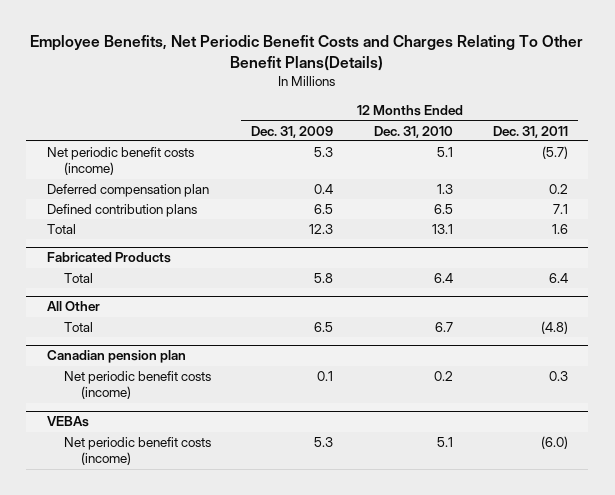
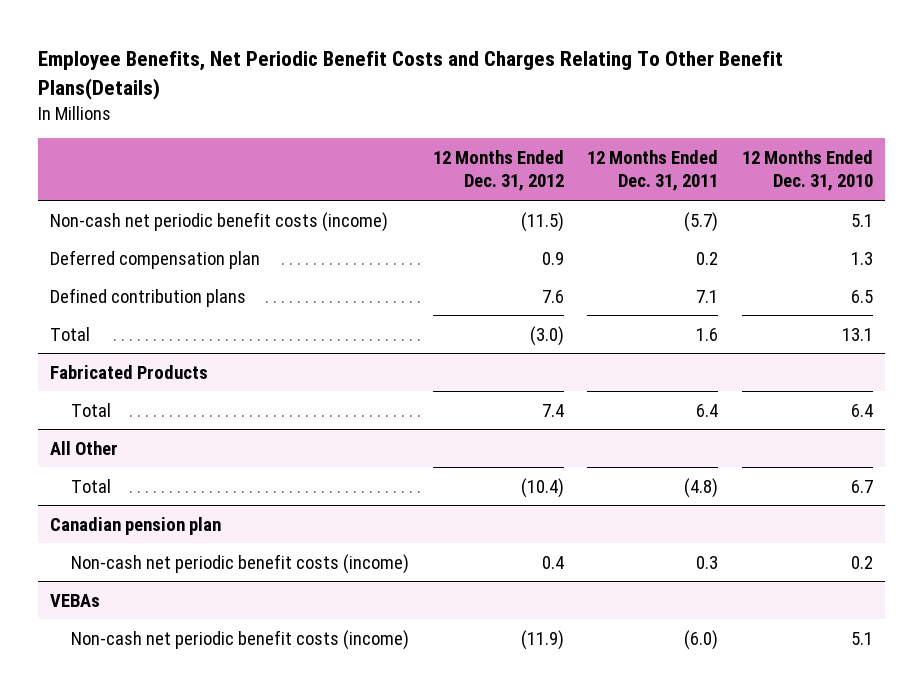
[251,125,334,138] Dec. 31, 2009 -> none
none -> [432,149,564,192] 12 Months Ended Dec. 31, 2012
[46,147,194,176] Net periodic benefit costs (income) -> [49,211,388,232] Non-cash net periodic benefit costs (income)
[63,371,211,400] Net periodic benefit costs (income) -> [71,553,410,574] Non-cash net periodic benefit costs (income)
[63,437,211,466] Net periodic benefit costs (income) -> [71,629,410,650] Non-cash net periodic benefit costs (income)

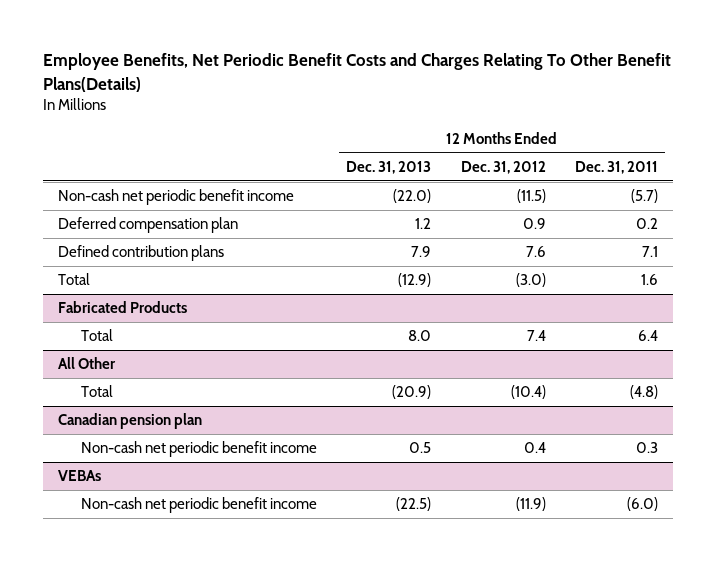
[741,149,873,192] 12 Months Ended Dec. 31, 2010 -> none
none -> [346,160,432,174] Dec. 31, 2013
[49,211,388,232] Non-cash net periodic benefit costs (income) -> [57,189,294,206] Non-cash net periodic benefit income
[71,553,410,574] Non-cash net periodic benefit costs (income) -> [80,441,317,458] Non-cash net periodic benefit income
[71,629,410,650] Non-cash net periodic benefit costs (income) -> [80,497,317,514] Non-cash net periodic benefit income

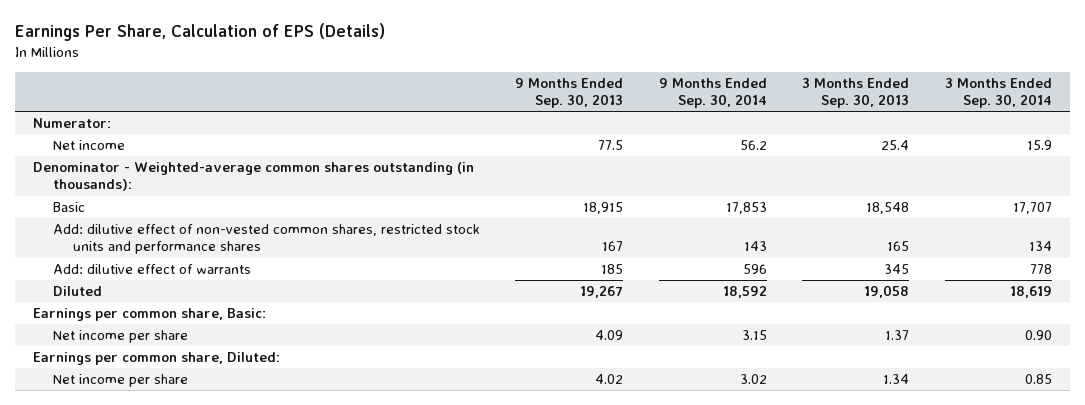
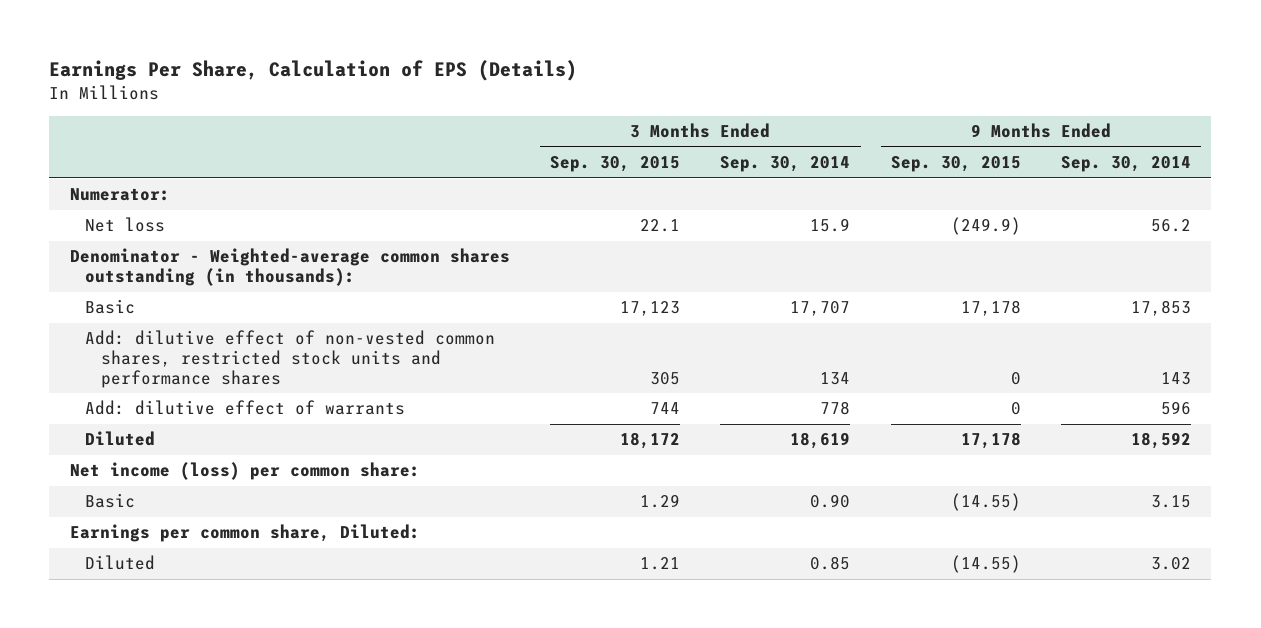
[515,77,624,109] 9 Months Ended Sep. 30, 2013 -> none
[802,77,910,109] 3 Months Ended Sep. 30, 2013 -> none
none -> [550,156,681,173] Sep. 30, 2015
none -> [890,156,1021,173] Sep. 30, 2015
[52,140,125,151] Net income -> [85,217,166,233] Net loss
[32,308,266,322] Earnings per common share, Basic: -> [69,462,420,481] Net income (loss) per common share:
[52,330,188,344] Net income per share -> [85,493,136,509] Basic
[52,374,188,388] Net income per share -> [85,555,156,571] Diluted

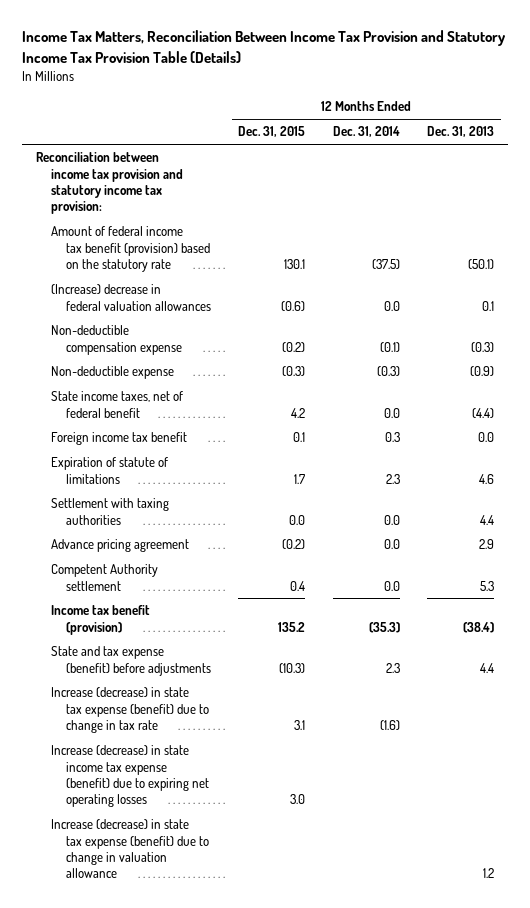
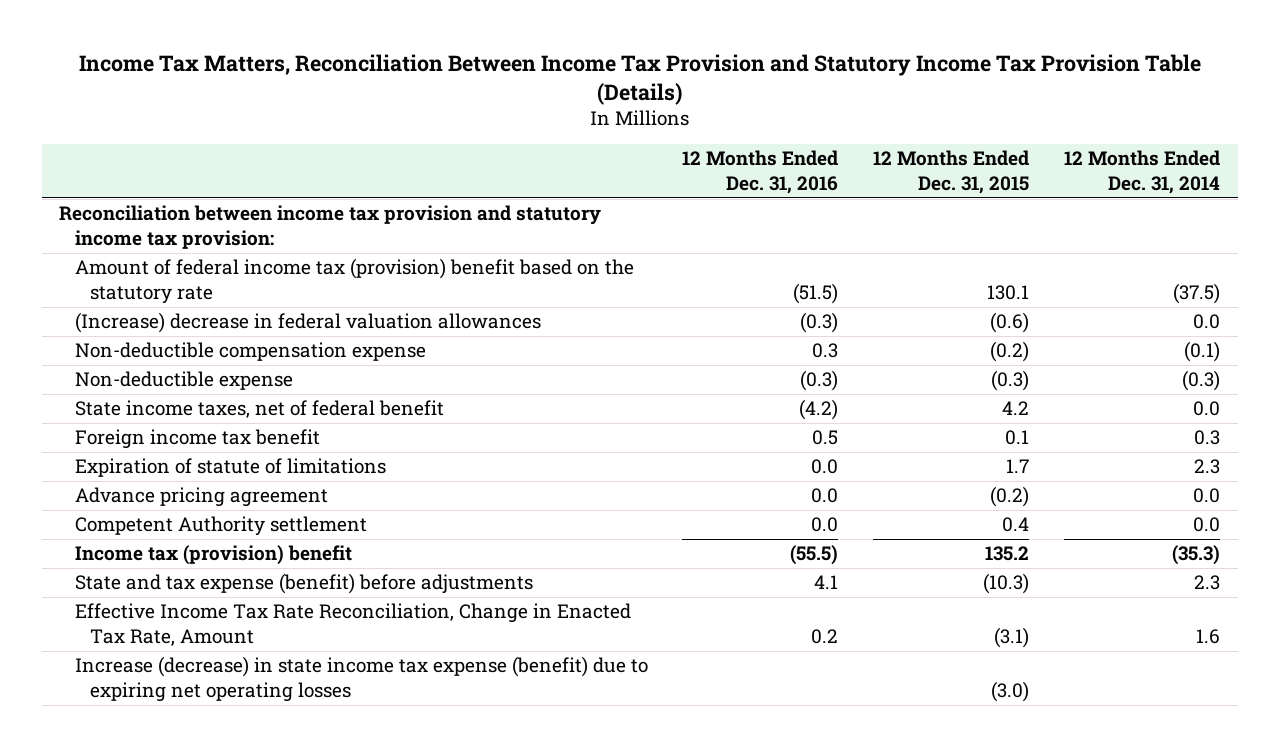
[427,126,495,138] Dec. 31, 2013 -> none
none -> [682,150,839,194] 12 Months Ended Dec. 31, 2016
[50,226,211,273] Amount of federal income tax benefit (provision) based on the statutory rate -> [74,258,634,304] Amount of federal income tax (provision) benefit based on the statutory rate
[50,498,169,525] Settlement with taxing authorities -> none
[50,605,150,635] Income tax benefit (provision) -> [74,545,352,566] Income tax (provision) benefit
[50,687,210,734] Increase (decrease) in state tax expense (benefit) due to change in tax rate -> none
[50,819,210,879] Increase (decrease) in state tax expense (benefit) due to change in valuation allowance -> none
none -> [74,603,631,646] Effective Income Tax Rate Reconciliation, Change in Enacted Tax Rate, Amount
[290,794,306,805] 3.0 -> [991,680,1030,702] (3.0)

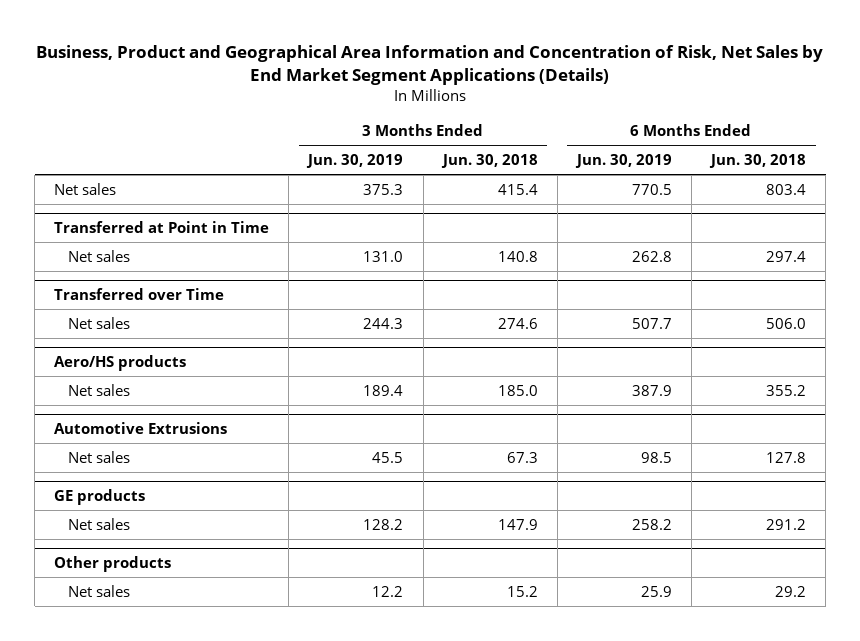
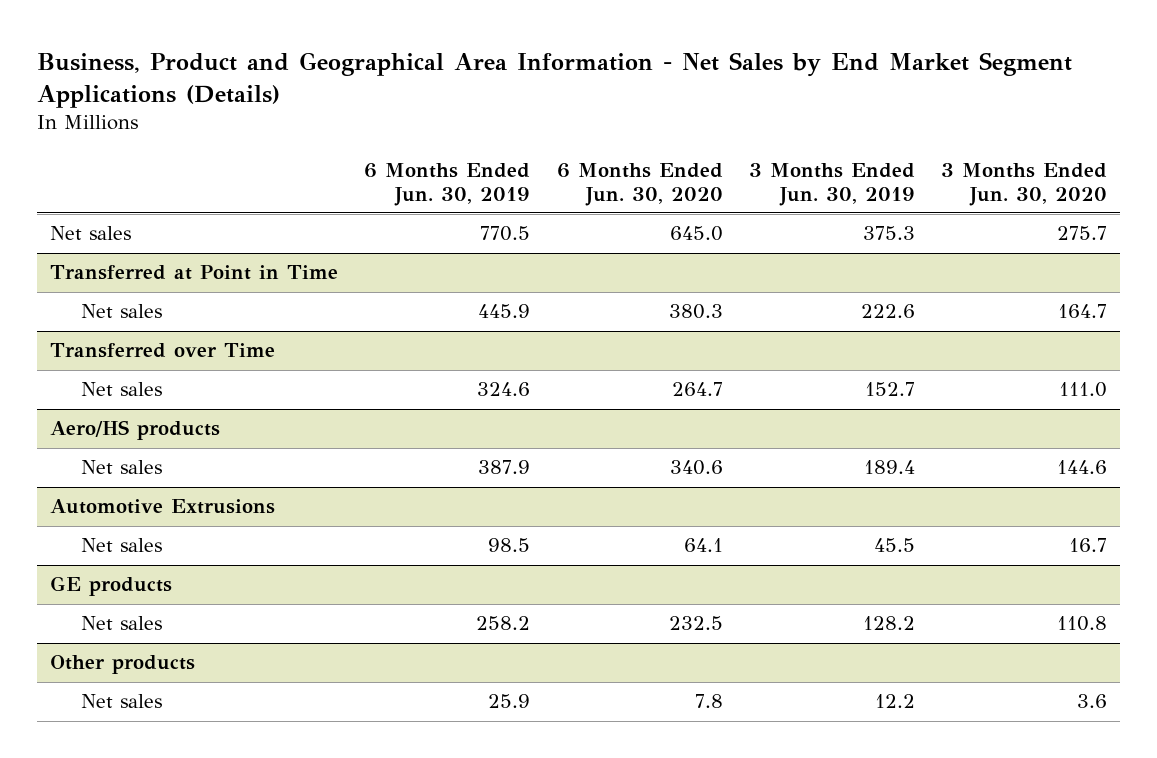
[36,44,824,85] Business, Product and Geographical Area Information and Concentration of Risk, Net Sales by End Market Segment Applications (Details) -> [37,51,1073,108] Business, Product and Geographical Area Information - Net Sales by End Market Segment Applications (Details)
[440,153,538,168] Jun. 30, 2018 -> none
[709,153,807,168] Jun. 30, 2018 -> none
none -> [556,162,723,206] 6 Months Ended Jun. 30, 2020
none -> [940,162,1107,206] 3 Months Ended Jun. 30, 2020
[363,250,404,262] 131.0 -> [860,304,915,319] 222.6
[631,250,672,262] 262.8 -> [478,304,531,319] 445.9
[363,317,404,329] 244.3 -> [864,382,915,397] 152.7
[631,317,672,329] 507.7 -> [477,382,531,397] 324.6

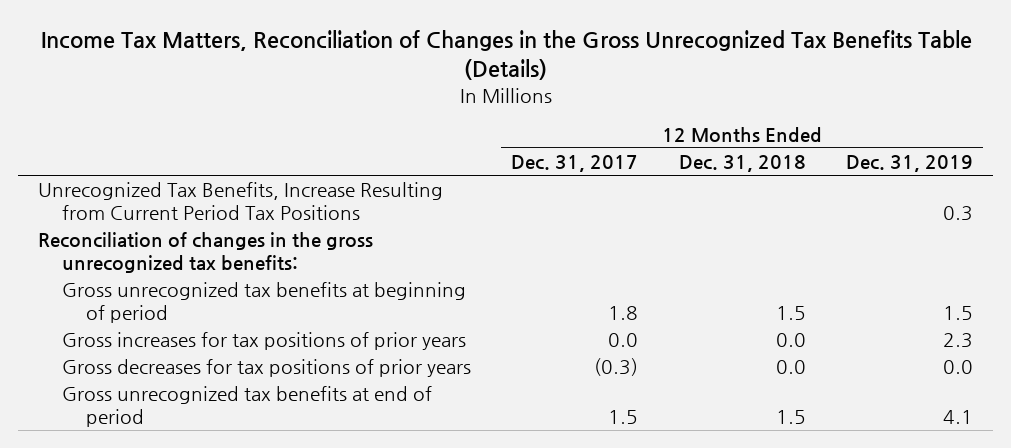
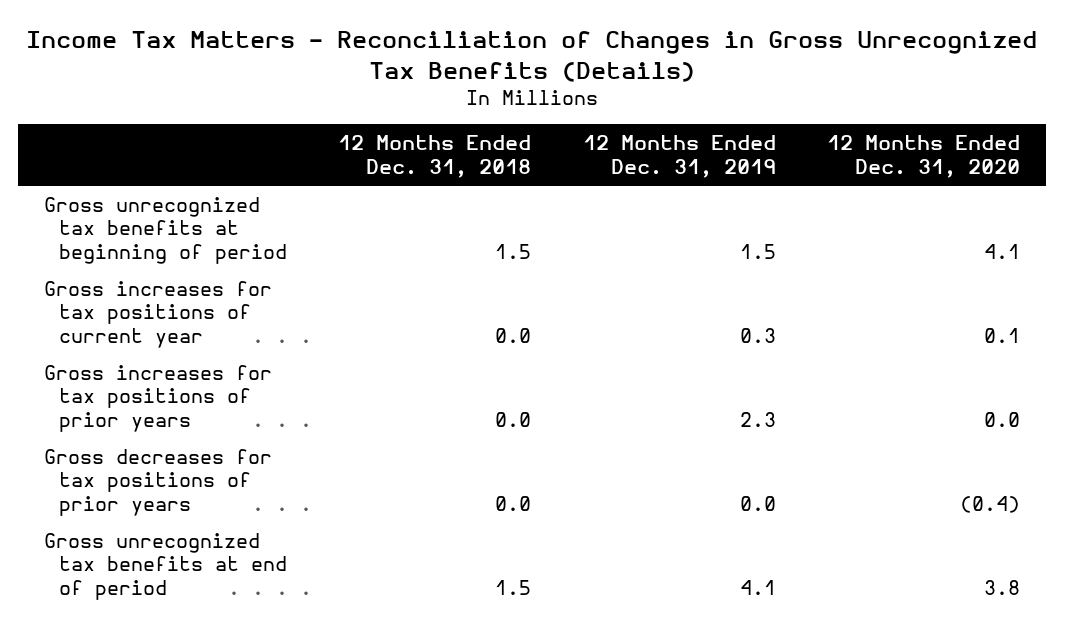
[40,29,972,81] Income Tax Matters, Reconciliation of Changes in the Gross Unrecognized Tax Benefits Table (Details) -> [26,31,1038,82] Income Tax Matters - Reconciliation of Changes in Gross Unrecognized Tax Benefits (Details)
[511,155,639,173] Dec. 31, 2017 -> none
none -> [827,135,1021,178] 12 Months Ended Dec. 31, 2020
[37,182,443,220] Unrecognized Tax Benefits, Increase Resulting from Current Period Tax Positions -> none
[37,232,373,273] Reconciliation of changes in the gross unrecognized tax benefits: -> none
none -> [44,281,273,348] Gross increases for tax positions of current year

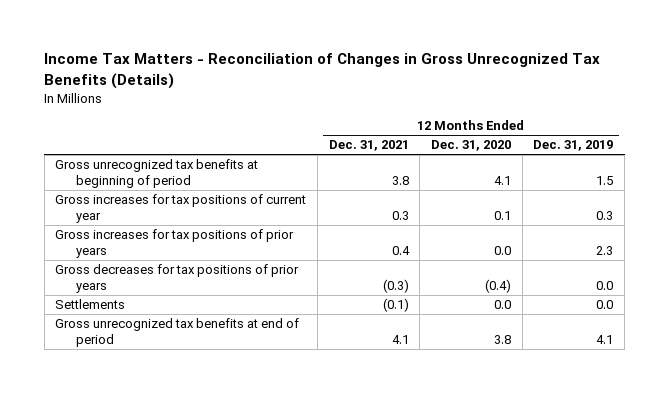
[338,135,532,178] 12 Months Ended Dec. 31, 2018 -> none
none -> [328,140,409,152] Dec. 31, 2021
none -> [55,299,126,310] Settlements

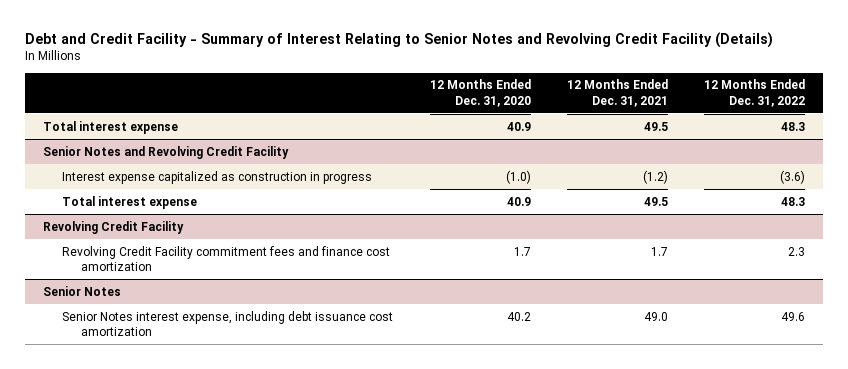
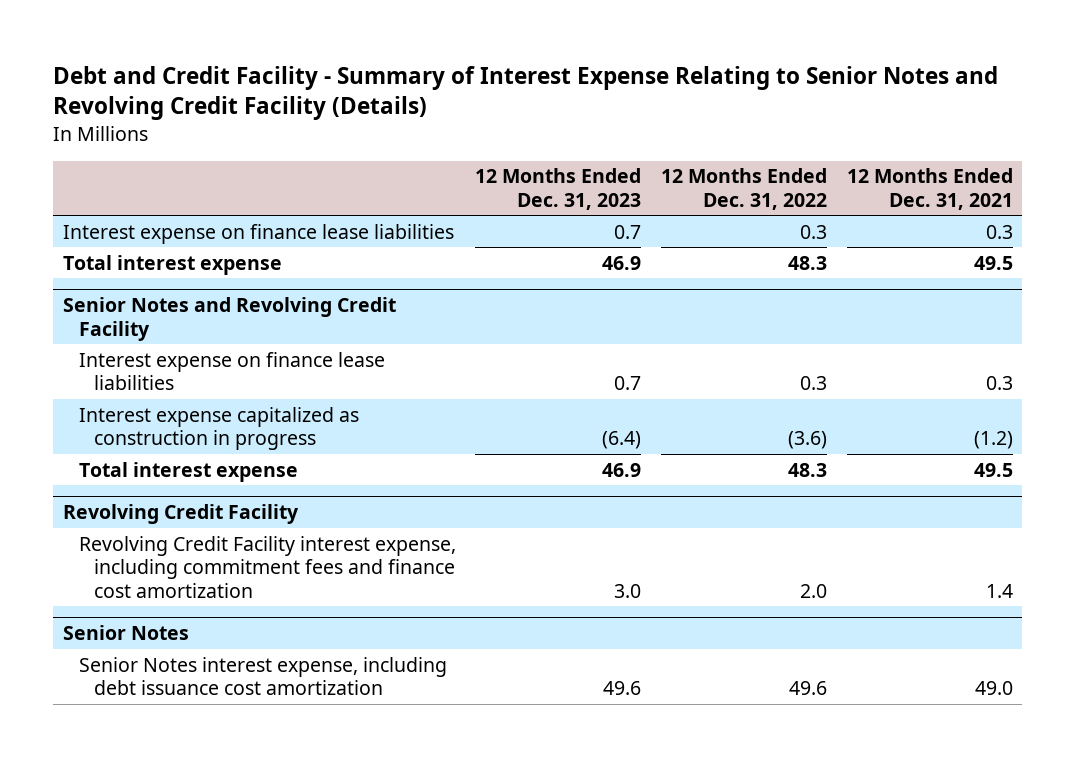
[25,32,774,49] Debt and Credit Facility - Summary of Interest Relating to Senior Notes and Revolving Credit Facility (Details) -> [53,65,999,121] Debt and Credit Facility - Summary of Interest Expense Relating to Senior Notes and Revolving Credit Facility (Details)
[429,79,531,107] 12 Months Ended Dec. 31, 2020 -> none
none -> [475,168,642,210] 12 Months Ended Dec. 31, 2023
none -> [63,223,455,244] Interest expense on finance lease liabilities
none -> [78,351,385,391] Interest expense on finance lease liabilities
[62,245,391,271] Revolving Credit Facility commitment fees and finance cost amortization -> [78,535,456,598] Revolving Credit Facility interest expense, including commitment fees and finance cost amortization
[650,246,668,256] 1.7 -> [985,583,1013,598] 1.4
[788,246,806,256] 2.3 -> [799,583,827,598] 2.0

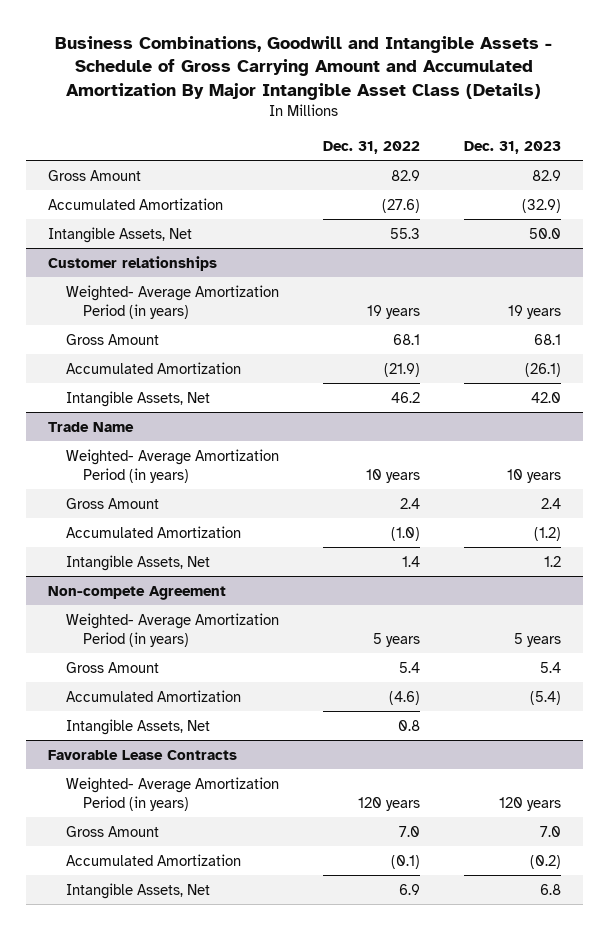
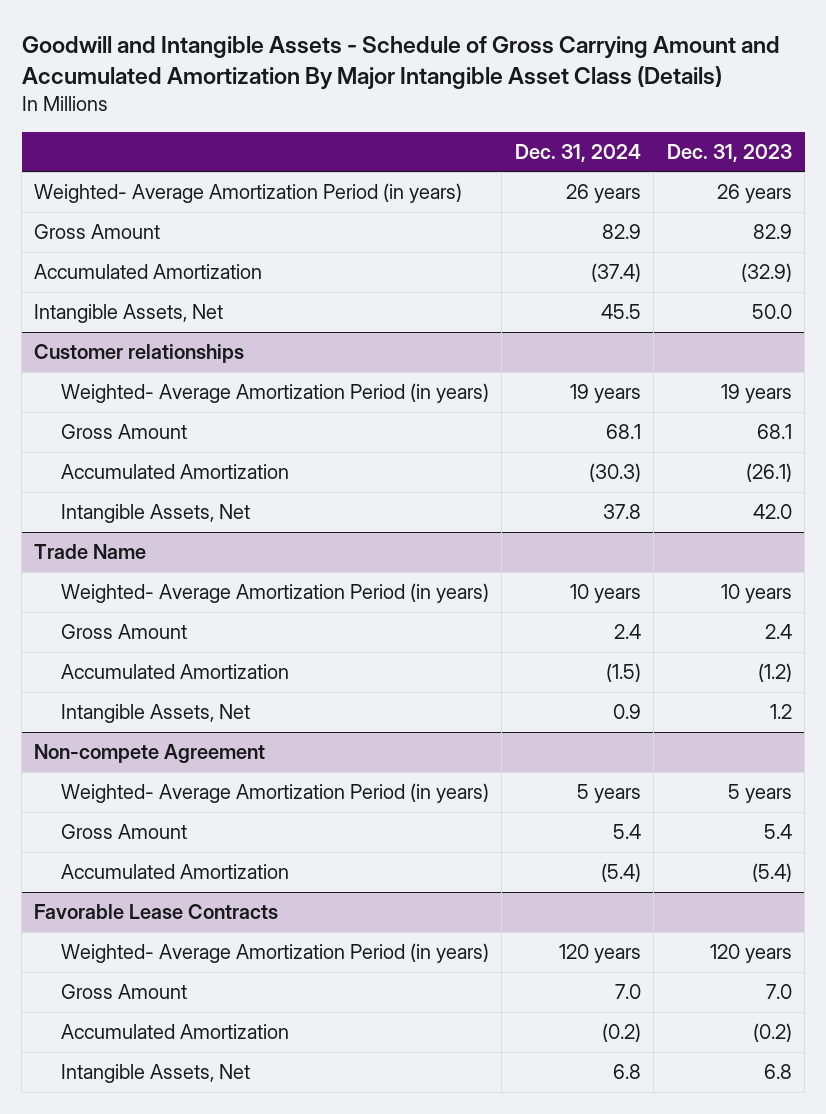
[55,35,553,100] Business Combinations, Goodwill and Intangible Assets - Schedule of Gross Carrying Amount and Accumulated Amortization By Major Intangible Asset Class (Details) -> [21,35,780,90] Goodwill and Intangible Assets - Schedule of Gross Carrying Amount and Accumulated Amortization By Major Intangible Asset Class (Details)
[322,140,420,154] Dec. 31, 2022 -> none
none -> [514,143,641,162] Dec. 31, 2024
none -> [34,183,463,204] Weighted- Average Amortization Period (in years)
[65,718,210,735] Intangible Assets, Net -> none

